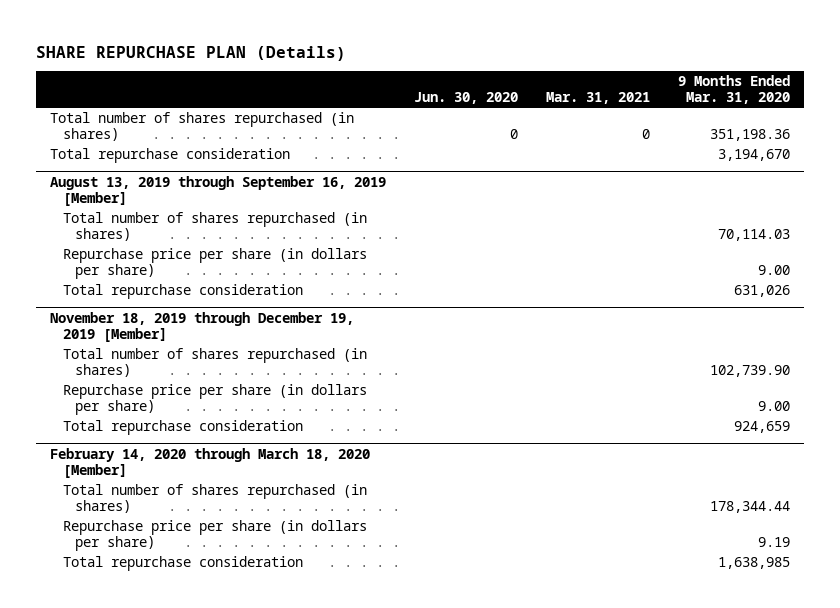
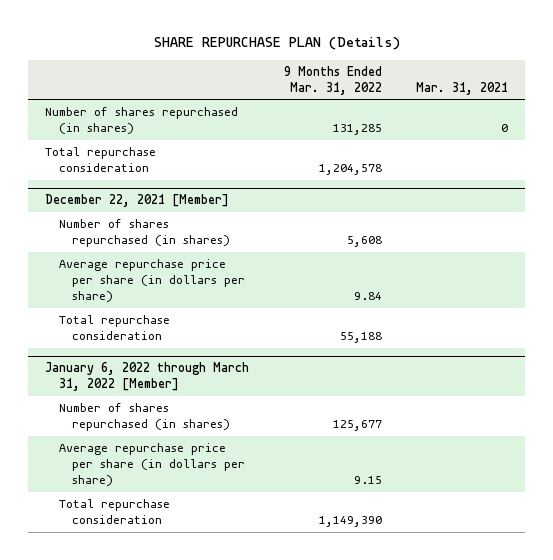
[413,92,518,105] Jun. 30, 2020 -> none
[677,75,790,105] 9 Months Ended Mar. 31, 2020 -> none
none -> [283,65,382,95] 9 Months Ended Mar. 31, 2022
[50,111,355,141] Total number of shares repurchased (in shares) -> [45,107,239,135] Number of shares repurchased (in shares)
[50,175,387,206] August 13, 2019 through September 16, 2019 [Member] -> [45,194,230,208] December 22, 2021 [Member]
[62,211,367,241] Total number of shares repurchased (in shares) -> [58,219,230,248] Number of shares repurchased (in shares)
[62,247,367,279] Repurchase price per share (in dollars per share) -> [58,259,245,303] Average repurchase price per share (in dollars per share)
[50,311,355,342] November 18, 2019 through December 19, 2019 [Member] -> [45,362,250,392] January 6, 2022 through March 31, 2022 [Member]
[62,347,367,377] Total number of shares repurchased (in shares) -> [58,403,230,432] Number of shares repurchased (in shares)
[62,383,367,415] Repurchase price per share (in dollars per share) -> [58,443,245,487] Average repurchase price per share (in dollars per share)
[50,447,371,478] February 14, 2020 through March 18, 2020 [Member] -> none
[62,483,367,513] Total number of shares repurchased (in shares) -> none
[62,519,367,551] Repurchase price per share (in dollars per share) -> none
[62,555,303,571] Total repurchase consideration -> none

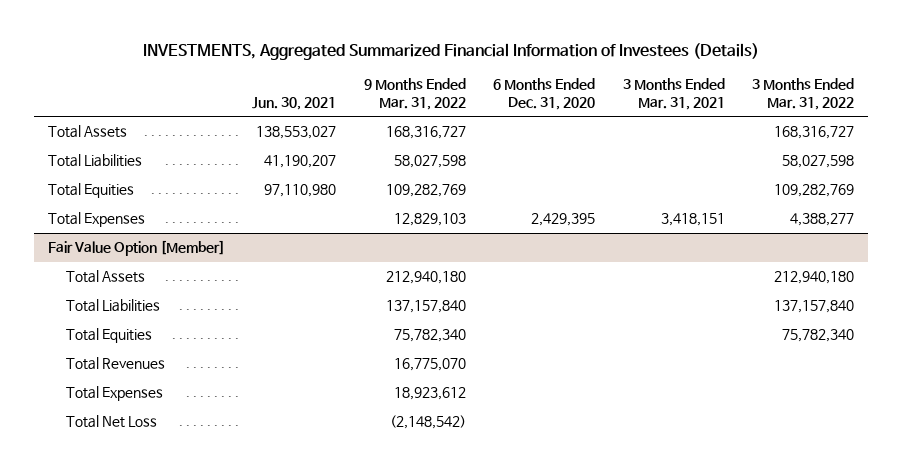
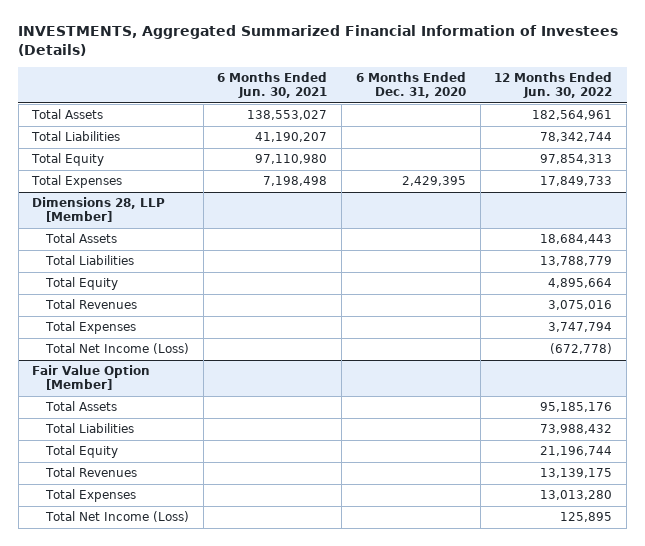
[252,96,337,110] Jun. 30, 2021 -> none
[363,78,466,110] 9 Months Ended Mar. 31, 2022 -> none
[622,78,725,110] 3 Months Ended Mar. 31, 2021 -> none
[752,78,855,110] 3 Months Ended Mar. 31, 2022 -> none
none -> [217,71,328,98] 6 Months Ended Jun. 30, 2021
none -> [494,71,613,98] 12 Months Ended Jun. 30, 2022
[47,183,134,199] Total Equities -> [31,153,105,167] Total Equity
none -> [32,197,166,223] Dimensions 28, LLP [Member]
none -> [44,233,117,244] Total Assets
none -> [44,255,134,266] Total Liabilities
none -> [44,277,118,291] Total Equity
none -> [44,299,137,310] Total Revenues
none -> [44,321,136,335] Total Expenses
none -> [44,343,189,355] Total Net Income (Loss)
[65,328,152,344] Total Equities -> [44,445,118,459] Total Equity
[65,415,157,429] Total Net Loss -> [44,511,189,523] Total Net Income (Loss)

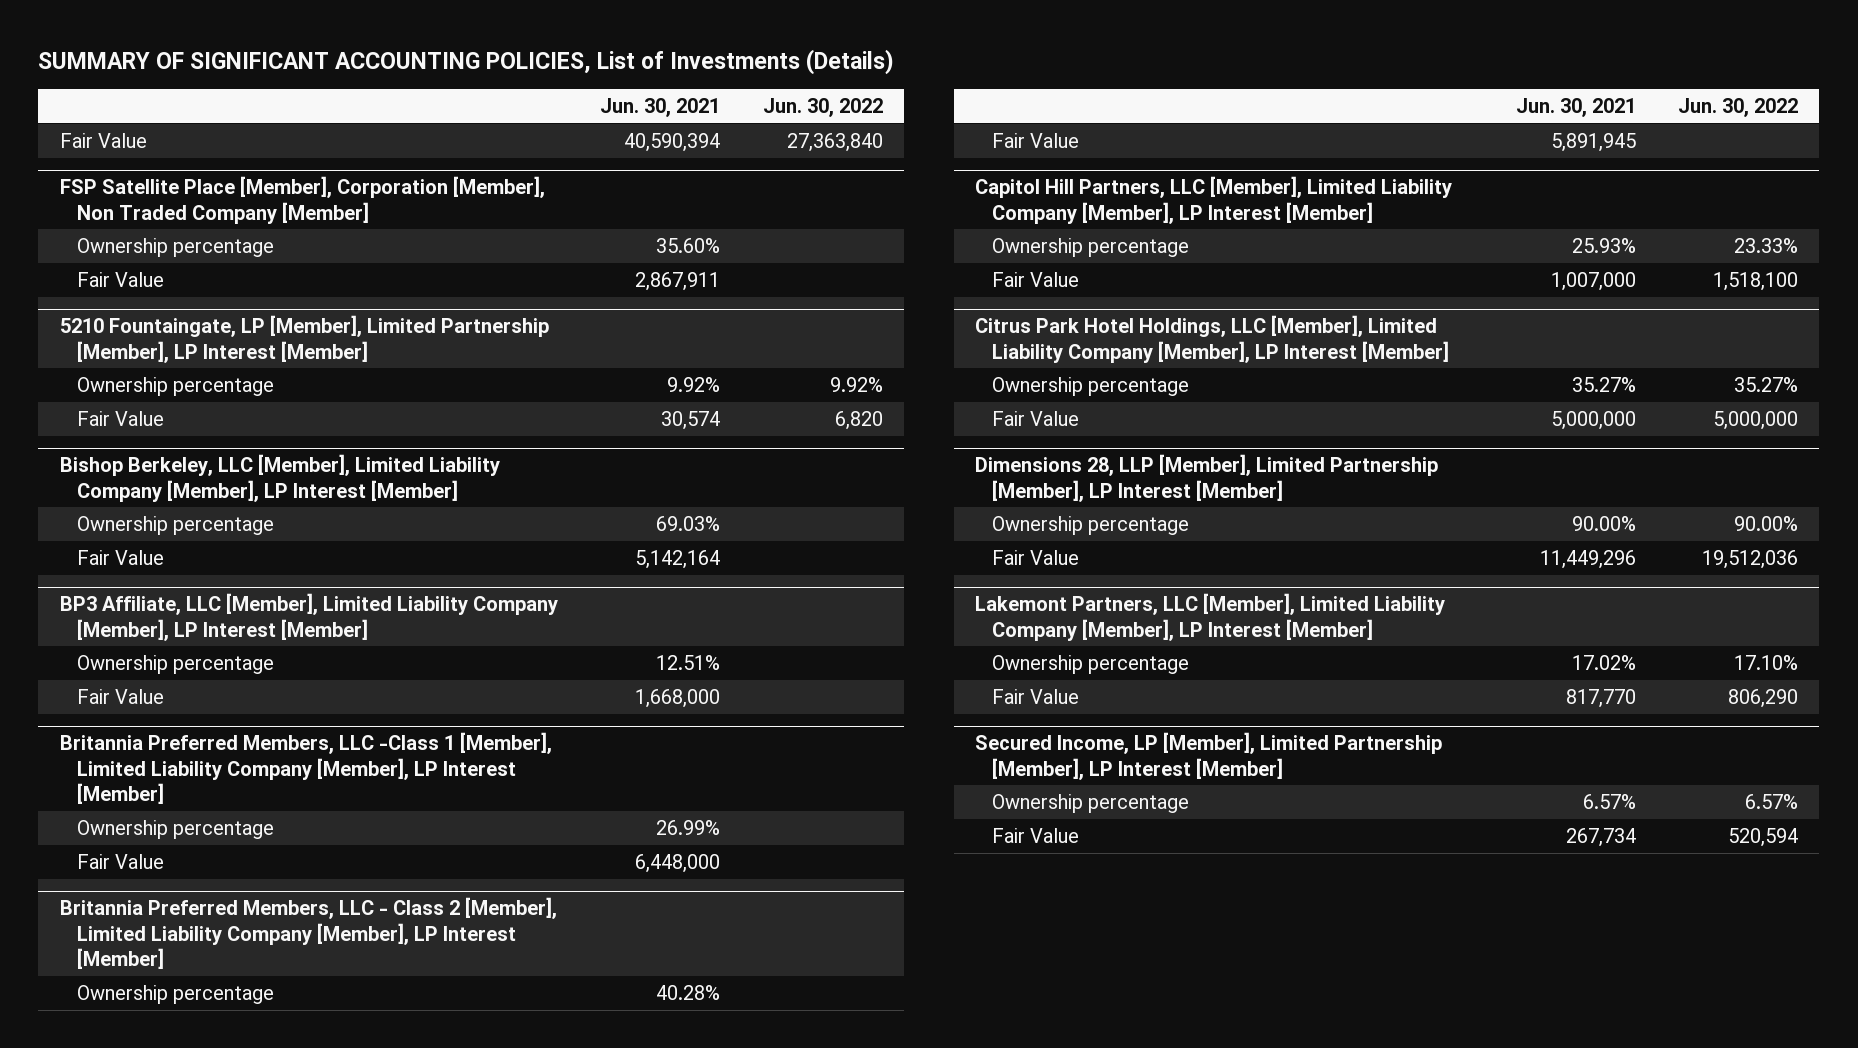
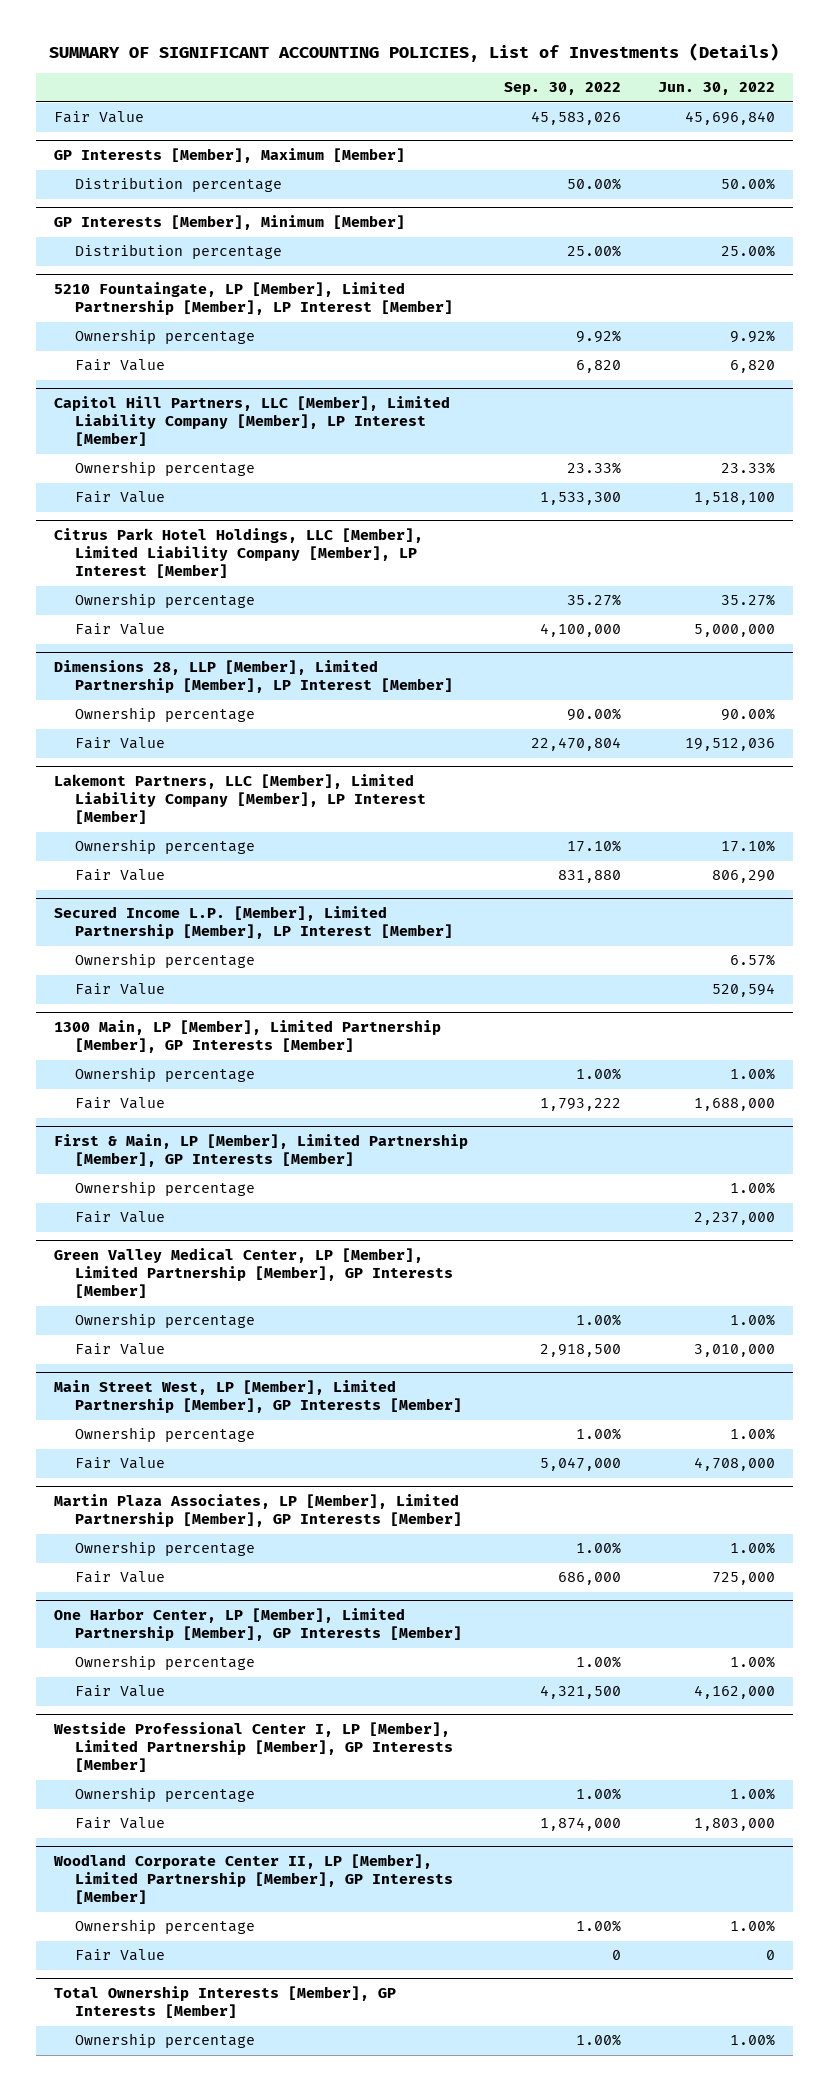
[600,98,721,118] Jun. 30, 2021 -> none
none -> [504,82,622,96] Sep. 30, 2022
[59,176,545,224] FSP Satellite Place [Member], Corporation [Member], Non Traded Company [Member] -> none
[76,237,274,257] Ownership percentage -> none
[76,271,164,287] Fair Value -> none
[786,132,883,152] 27,363,840 -> [684,111,775,126] 45,696,840
none -> [54,148,406,164] GP Interests [Member], Maximum [Member]
none -> [75,177,283,193] Distribution percentage
none -> [54,215,406,231] GP Interests [Member], Minimum [Member]
none -> [75,244,283,260] Distribution percentage
[59,454,500,502] Bishop Berkeley, LLC [Member], Limited Liability Company [Member], LP Interest [Member] -> none
[76,515,274,535] Ownership percentage -> none
[76,549,164,565] Fair Value -> none
[59,593,558,641] BP3 Affiliate, LLC [Member], Limited Liability Company [Member], LP Interest [Member] -> none
[76,654,274,674] Ownership percentage -> none
[76,688,164,704] Fair Value -> none
[59,732,552,805] Britannia Preferred Members, LLC -Class 1 [Member], Limited Liability Company [Member], LP Interest [Member] -> none
[76,819,274,839] Ownership percentage -> none
[76,853,164,869] Fair Value -> none
[59,897,557,970] Britannia Preferred Members, LLC - Class 2 [Member], Limited Liability Company [Member], LP Interest [Member] -> none
[76,984,274,1004] Ownership percentage -> none
[992,132,1080,148] Fair Value -> none
[975,732,1443,780] Secured Income, LP [Member], Limited Partnership [Member], LP Interest [Member] -> [54,906,454,940] Secured Income L.P. [Member], Limited Partnership [Member], LP Interest [Member]
none -> [54,1020,442,1054] 1300 Main, LP [Member], Limited Partnership [Member], GP Interests [Member]
none -> [75,1067,256,1083] Ownership percentage
none -> [75,1097,166,1110] Fair Value
none -> [54,1134,469,1168] First & Main, LP [Member], Limited Partnership [Member], GP Interests [Member]
none -> [75,1181,256,1197] Ownership percentage
none -> [75,1211,166,1224] Fair Value
none -> [54,1248,454,1299] Green Valley Medical Center, LP [Member], Limited Partnership [Member], GP Interests [Member]
none -> [75,1313,256,1329] Ownership percentage
none -> [75,1343,166,1356] Fair Value
none -> [54,1380,463,1414] Main Street West, LP [Member], Limited Partnership [Member], GP Interests [Member]
none -> [75,1427,256,1443] Ownership percentage
none -> [75,1457,166,1470] Fair Value
none -> [54,1494,463,1528] Martin Plaza Associates, LP [Member], Limited Partnership [Member], GP Interests [Member]
none -> [75,1541,256,1557] Ownership percentage
none -> [75,1571,166,1584] Fair Value
none -> [54,1608,463,1642] One Harbor Center, LP [Member], Limited Partnership [Member], GP Interests [Member]
none -> [75,1655,256,1671] Ownership percentage
none -> [75,1685,166,1698] Fair Value
none -> [53,1722,454,1773] Westside Professional Center I, LP [Member], Limited Partnership [Member], GP Interests [Member]
none -> [75,1787,256,1803] Ownership percentage
none -> [75,1817,166,1830] Fair Value
none -> [53,1854,454,1905] Woodland Corporate Center II, LP [Member], Limited Partnership [Member], GP Interests [Member]
none -> [75,1919,256,1935] Ownership percentage
none -> [75,1949,166,1962] Fair Value
none -> [54,1986,397,2019] Total Ownership Interests [Member], GP Interests [Member]
none -> [75,2033,256,2049] Ownership percentage

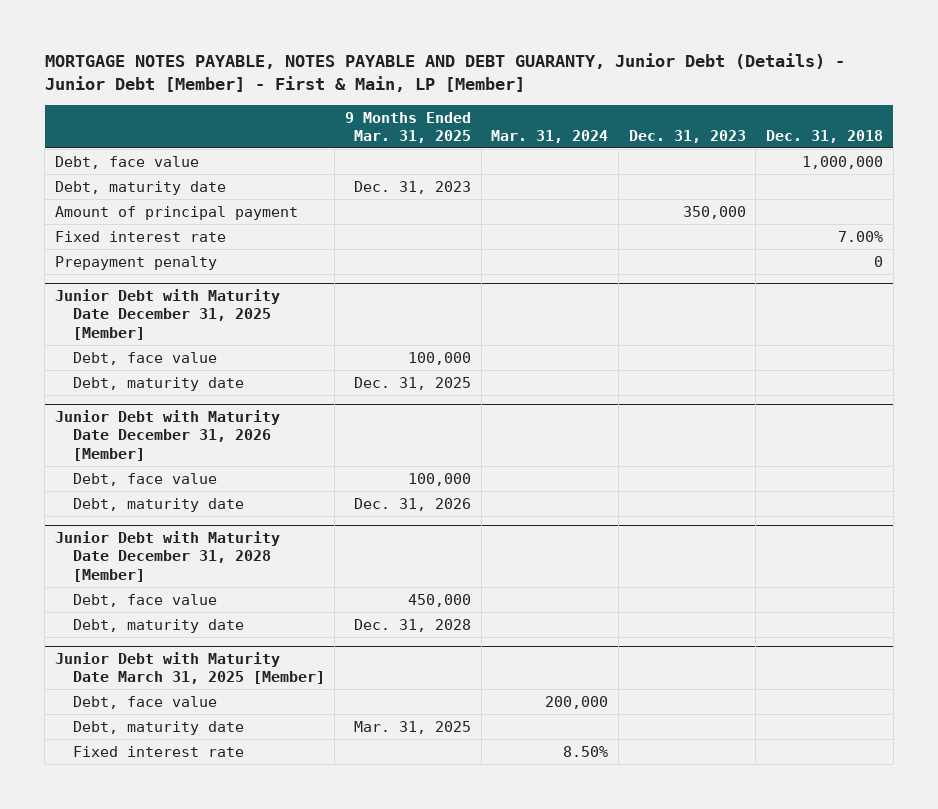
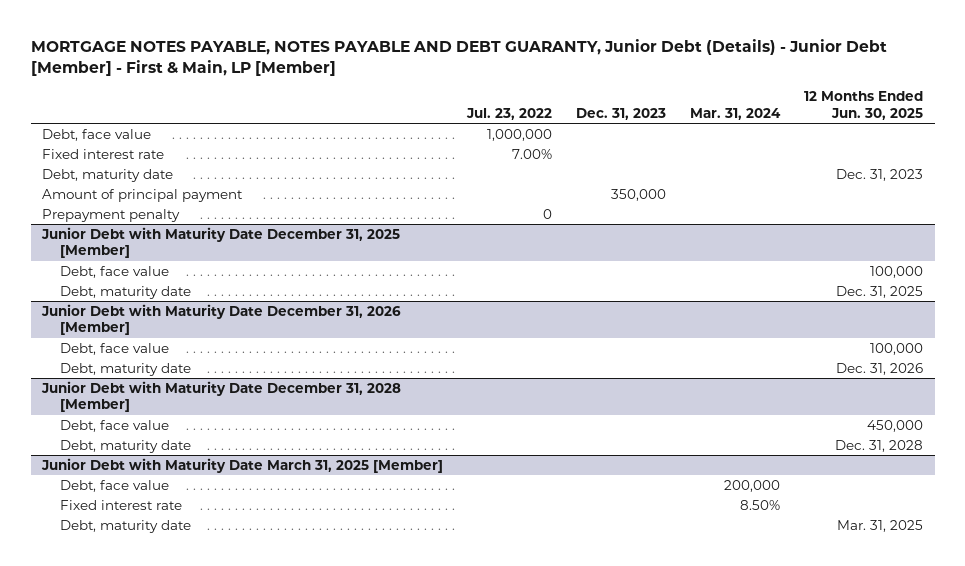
[345,111,472,143] 9 Months Ended Mar. 31, 2025 -> none
[766,129,884,143] Dec. 31, 2018 -> none
none -> [466,107,553,120] Jul. 23, 2022
none -> [803,91,923,120] 12 Months Ended Jun. 30, 2025
[54,230,226,242] Fixed interest rate -> [42,148,165,159] Fixed interest rate
[72,720,244,735] Debt, maturity date -> [59,519,191,533] Debt, maturity date

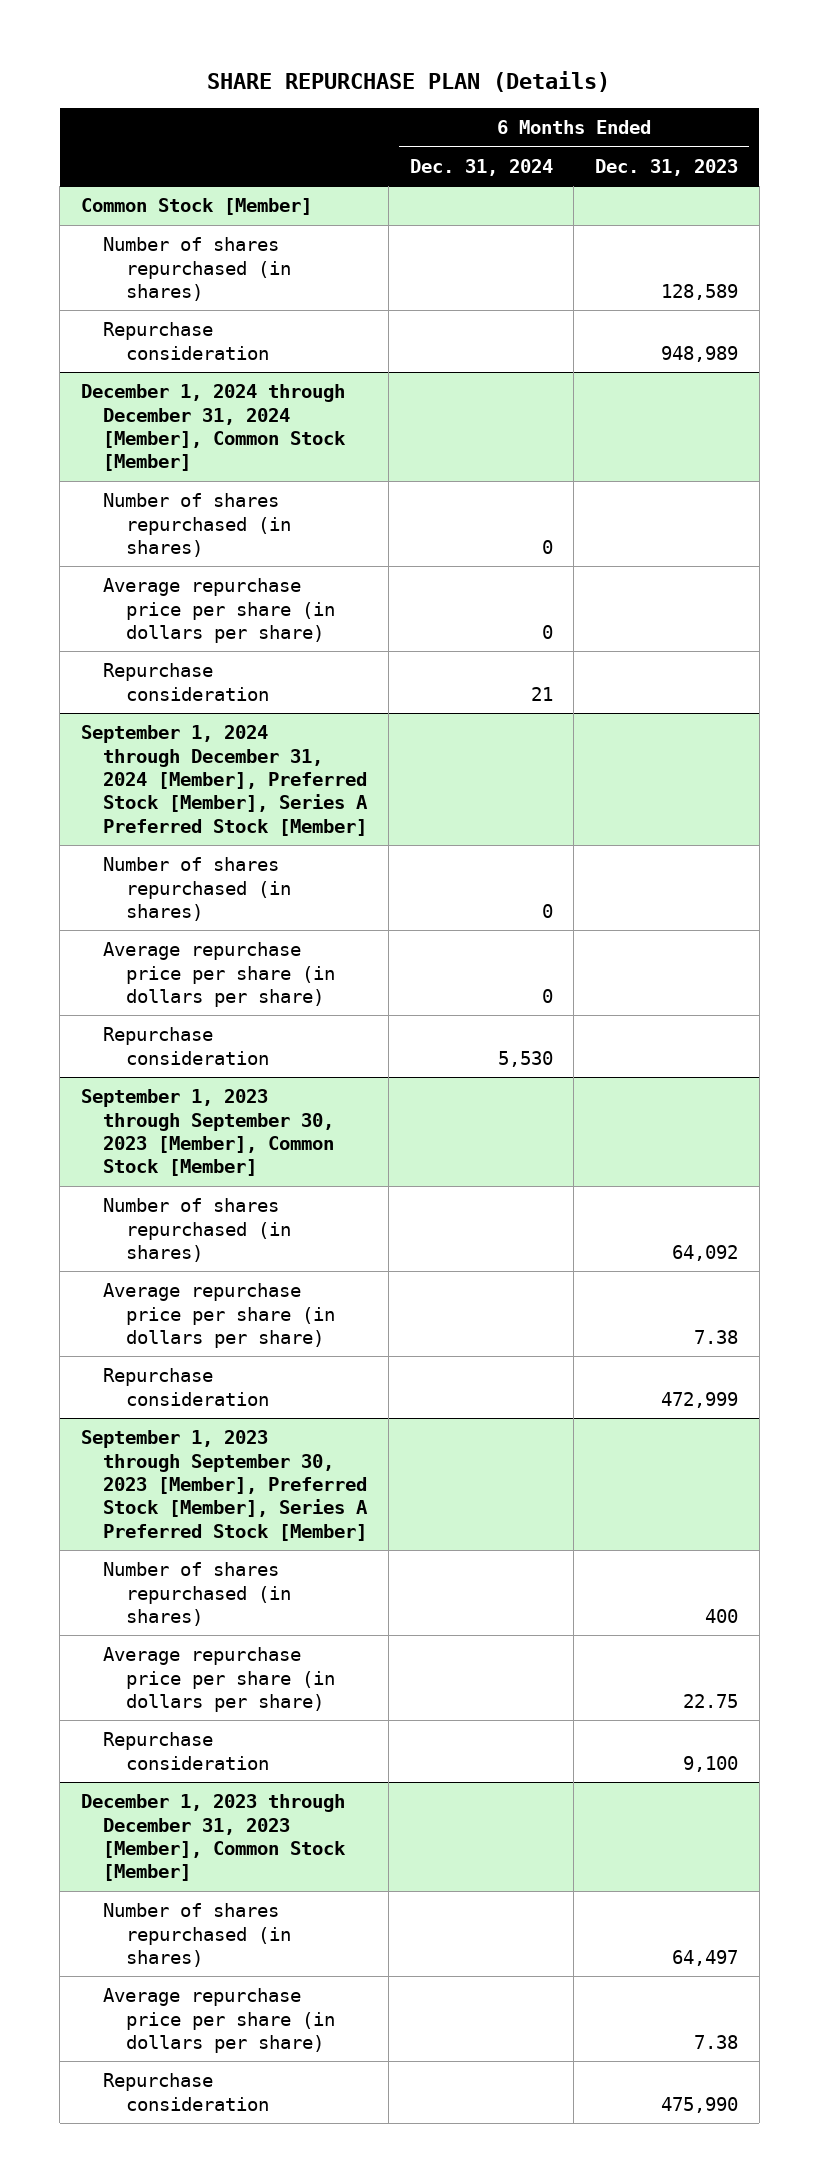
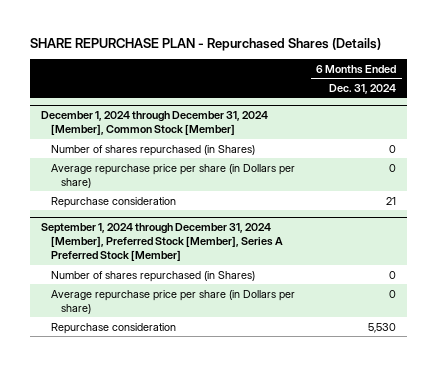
[207,71,611,93] SHARE REPURCHASE PLAN (Details) -> [30,37,382,51] SHARE REPURCHASE PLAN - Repurchased Shares (Details)
[594,159,738,177] Dec. 31, 2023 -> none
[80,198,312,216] Common Stock [Member] -> none
[103,237,291,301] Number of shares repurchased (in shares) -> none
[103,322,269,360] Repurchase consideration -> none
[103,493,291,557] Number of shares repurchased (in shares) -> [51,144,256,156] Number of shares repurchased (in Shares)
[103,578,335,643] Average repurchase price per share (in dollars per share) -> [51,163,296,188] Average repurchase price per share (in Dollars per share)
[103,857,291,921] Number of shares repurchased (in shares) -> [51,270,256,282] Number of shares repurchased (in Shares)
[103,942,335,1007] Average repurchase price per share (in dollars per share) -> [51,289,296,314] Average repurchase price per share (in Dollars per share)
[80,1089,335,1177] September 1, 2023 through September 30, 2023 [Member], Common Stock [Member] -> none
[103,1198,291,1262] Number of shares repurchased (in shares) -> none
[103,1283,335,1348] Average repurchase price per share (in dollars per share) -> none
[103,1368,269,1406] Repurchase consideration -> none
[80,1430,369,1541] September 1, 2023 through September 30, 2023 [Member], Preferred Stock [Member], Series A Preferred Stock [Member] -> none
[103,1562,291,1626] Number of shares repurchased (in shares) -> none
[103,1647,335,1712] Average repurchase price per share (in dollars per share) -> none
[103,1732,269,1770] Repurchase consideration -> none
[80,1794,347,1882] December 1, 2023 through December 31, 2023 [Member], Common Stock [Member] -> none
[103,1903,291,1967] Number of shares repurchased (in shares) -> none
[103,1988,335,2053] Average repurchase price per share (in dollars per share) -> none
[103,2073,269,2111] Repurchase consideration -> none

